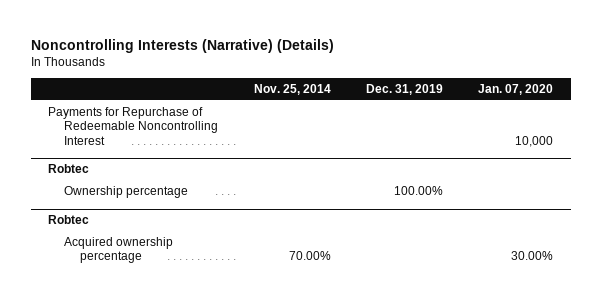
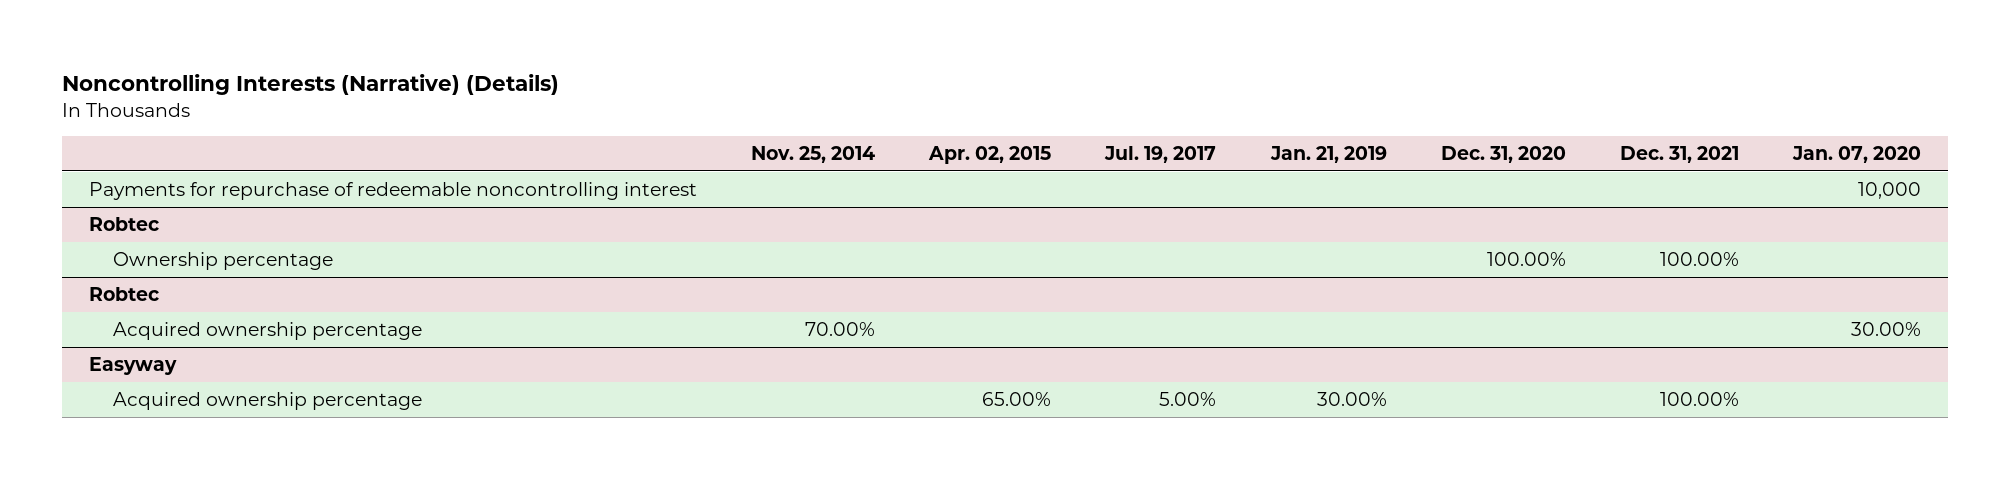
[365,84,443,96] Dec. 31, 2019 -> none
none -> [928,145,1052,164] Apr. 02, 2015
none -> [1104,145,1217,163] Jul. 19, 2017
none -> [1269,145,1387,163] Jan. 21, 2019
none -> [1440,145,1566,163] Dec. 31, 2020
none -> [1619,145,1739,163] Dec. 31, 2021
[48,107,219,145] Payments for Repurchase of Redeemable Noncontrolling Interest -> [89,182,698,201] Payments for repurchase of redeemable noncontrolling interest
none -> [89,357,178,376] Easyway
none -> [112,392,422,411] Acquired ownership percentage

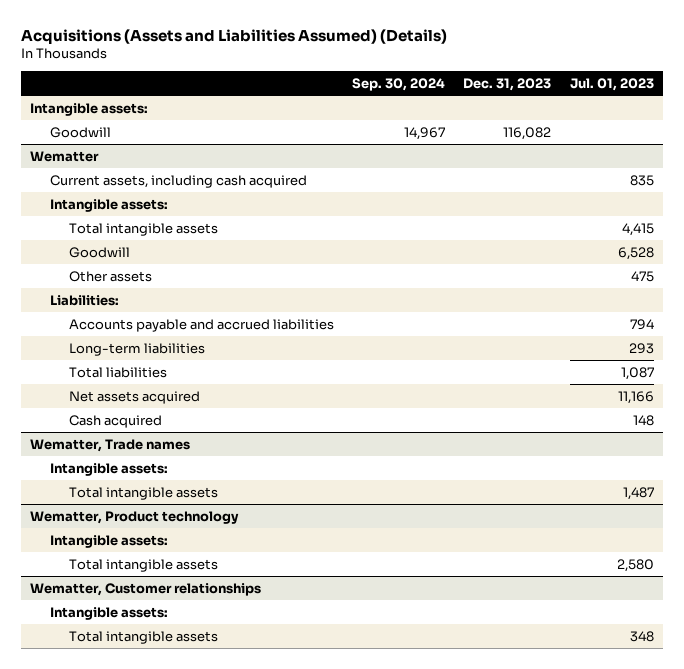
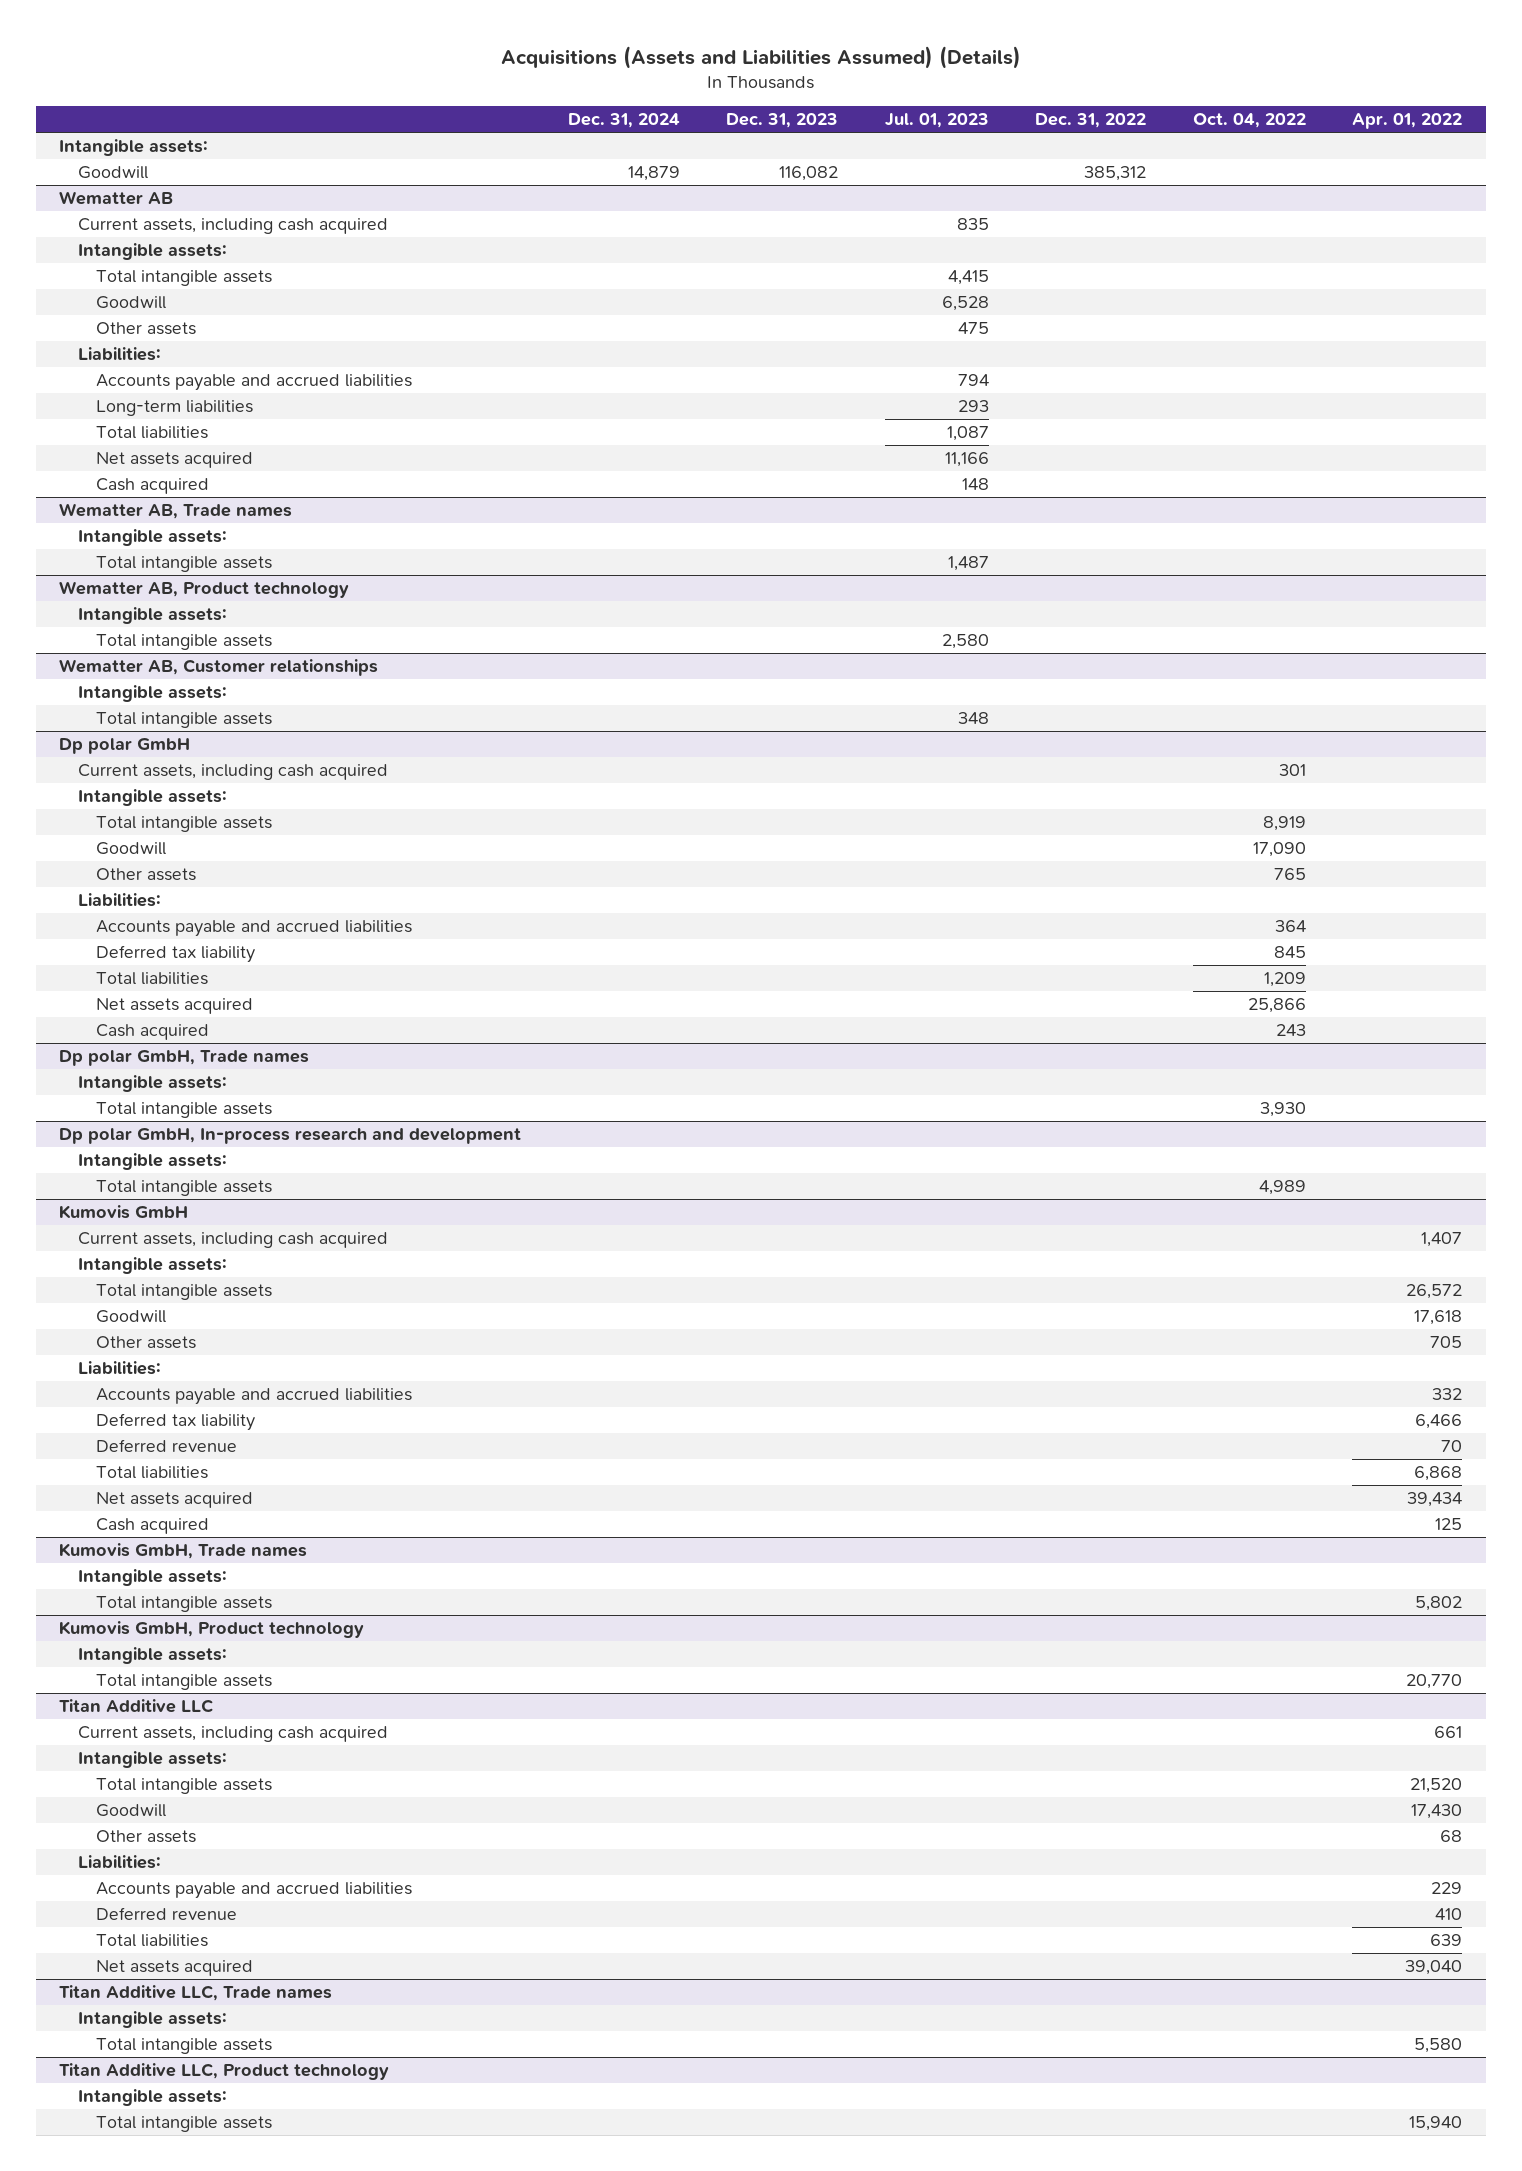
[352,78,446,92] Sep. 30, 2024 -> none
none -> [567,112,680,128] Dec. 31, 2024
none -> [1035,112,1147,128] Dec. 31, 2022
none -> [1192,112,1306,128] Oct. 04, 2022
none -> [1352,112,1463,129] Apr. 01, 2022
[30,150,100,162] Wematter -> [59,191,174,206] Wematter AB
[30,438,191,452] Wematter, Trade names -> [59,503,293,520] Wematter AB, Trade names
[30,510,240,524] Wematter, Product technology -> [59,581,350,599] Wematter AB, Product technology
[30,582,262,596] Wematter, Customer relationships -> [59,659,379,677] Wematter AB, Customer relationships
none -> [59,738,191,755] Dp polar GmbH
none -> [77,764,388,781] Current assets, including cash acquired
none -> [77,789,227,807] Intangible assets:
none -> [95,816,272,833] Total intangible assets
none -> [95,842,166,856] Goodwill
none -> [95,868,196,882] Other assets
none -> [77,893,161,908] Liabilities:
none -> [95,920,412,938] Accounts payable and accrued liabilities
none -> [95,945,255,964] Deferred tax liability
none -> [95,972,208,986] Total liabilities
none -> [95,998,253,1015] Net assets acquired
none -> [95,1024,209,1041] Cash acquired
none -> [59,1050,310,1067] Dp polar GmbH, Trade names
none -> [77,1075,227,1093] Intangible assets:
none -> [95,1102,272,1119] Total intangible assets
none -> [59,1128,522,1145] Dp polar GmbH, In-process research and development
none -> [77,1153,227,1171] Intangible assets:
none -> [95,1180,272,1197] Total intangible assets
none -> [59,1205,189,1220] Kumovis GmbH
none -> [77,1232,388,1249] Current assets, including cash acquired
none -> [77,1257,227,1275] Intangible assets:
none -> [95,1284,272,1301] Total intangible assets
none -> [95,1310,166,1324] Goodwill
none -> [95,1336,196,1350] Other assets
none -> [77,1361,161,1376] Liabilities:
none -> [95,1388,412,1406] Accounts payable and accrued liabilities
none -> [95,1413,255,1432] Deferred tax liability
none -> [95,1439,237,1453] Deferred revenue
none -> [95,1466,208,1480] Total liabilities
none -> [95,1492,253,1509] Net assets acquired
none -> [95,1518,209,1535] Cash acquired
none -> [59,1543,308,1560] Kumovis GmbH, Trade names
none -> [77,1569,227,1587] Intangible assets:
none -> [95,1596,272,1613] Total intangible assets
none -> [59,1621,365,1639] Kumovis GmbH, Product technology
none -> [77,1647,227,1665] Intangible assets:
none -> [95,1674,272,1691] Total intangible assets
none -> [59,1699,215,1714] Titan Additive LLC
none -> [77,1726,388,1743] Current assets, including cash acquired
none -> [77,1751,227,1769] Intangible assets:
none -> [95,1778,272,1795] Total intangible assets
none -> [95,1804,166,1818] Goodwill
none -> [95,1830,196,1844] Other assets
none -> [77,1855,161,1870] Liabilities:
none -> [95,1882,412,1900] Accounts payable and accrued liabilities
none -> [95,1907,237,1921] Deferred revenue
none -> [95,1934,208,1948] Total liabilities
none -> [95,1960,253,1977] Net assets acquired
none -> [59,1985,333,2002] Titan Additive LLC, Trade names
none -> [77,2011,227,2029] Intangible assets:
none -> [95,2038,272,2055] Total intangible assets
none -> [59,2063,390,2081] Titan Additive LLC, Product technology
none -> [77,2089,227,2107] Intangible assets:
none -> [95,2116,272,2133] Total intangible assets

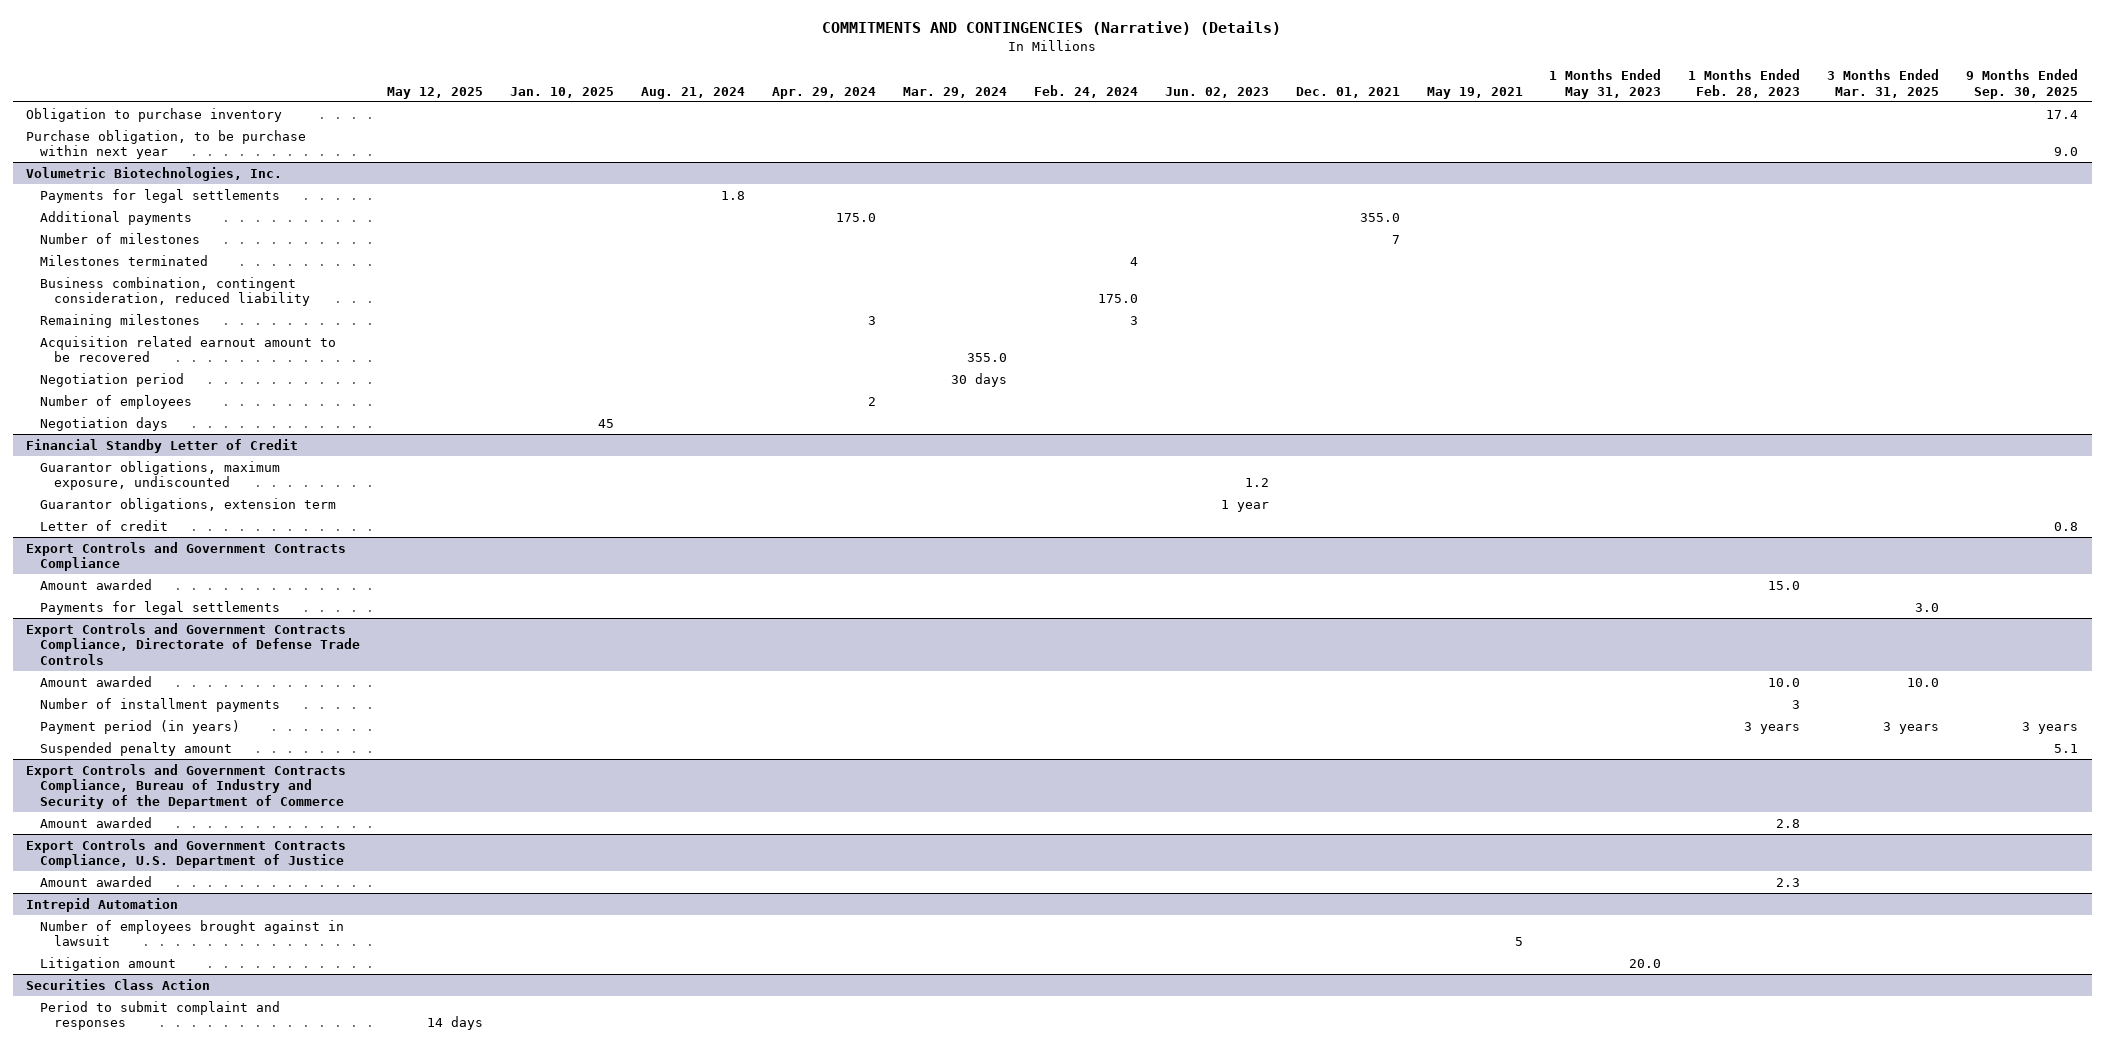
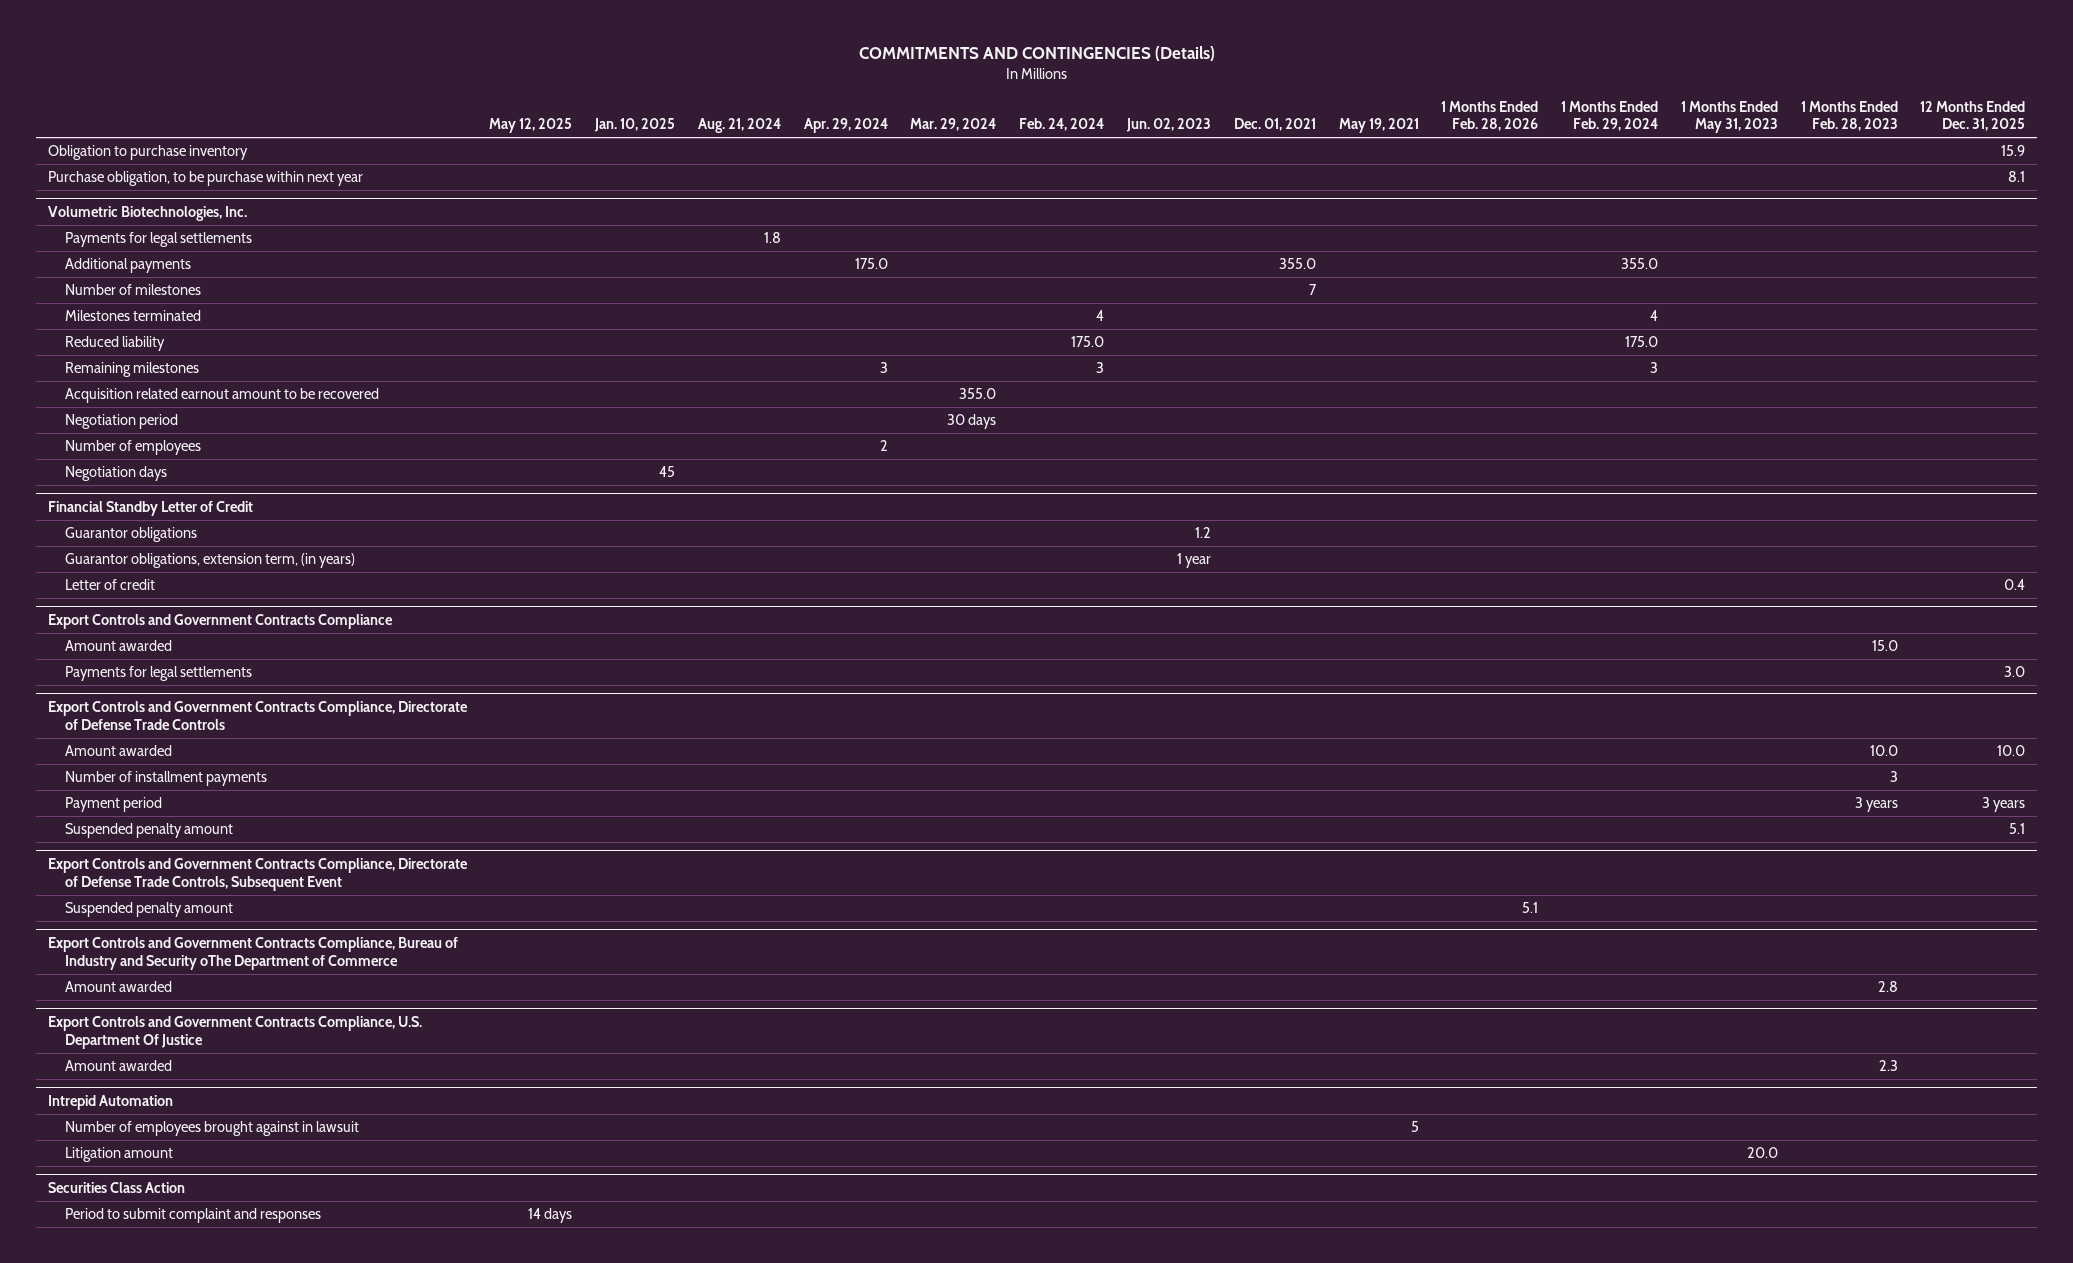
[822,21,1282,36] COMMITMENTS AND CONTINGENCIES (Narrative) (Details) -> [858,45,1215,61] COMMITMENTS AND CONTINGENCIES (Details)
[1827,69,1940,98] 3 Months Ended Mar. 31, 2025 -> none
[1966,69,2079,99] 9 Months Ended Sep. 30, 2025 -> none
none -> [1441,100,1539,132] 1 Months Ended Feb. 28, 2026
none -> [1561,100,1659,132] 1 Months Ended Feb. 29, 2024
none -> [1920,100,2026,132] 12 Months Ended Dec. 31, 2025
[40,276,311,307] Business combination, contingent consideration, reduced liability -> [64,336,165,352] Reduced liability
[40,460,281,491] Guarantor obligations, maximum exposure, undiscounted -> [64,527,197,543] Guarantor obligations
[40,497,337,512] Guarantor obligations, extension term -> [64,553,355,569] Guarantor obligations, extension term, (in years)
[40,719,241,734] Payment period (in years) -> [64,797,162,813] Payment period
none -> [47,857,468,891] Export Controls and Government Contracts Compliance, Directorate of Defense Trade Controls, Subsequent Event
none -> [64,902,233,918] Suspended penalty amount
[26,763,347,809] Export Controls and Government Contracts Compliance, Bureau of Industry and Security of the Department of Commerce -> [47,936,458,970] Export Controls and Government Contracts Compliance, Bureau of Industry and Security oThe Department of Commerce
[26,838,347,869] Export Controls and Government Contracts Compliance, U.S. Department of Justice -> [47,1015,422,1049] Export Controls and Government Contracts Compliance, U.S. Department Of Justice

